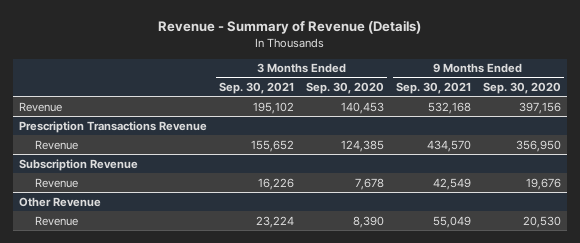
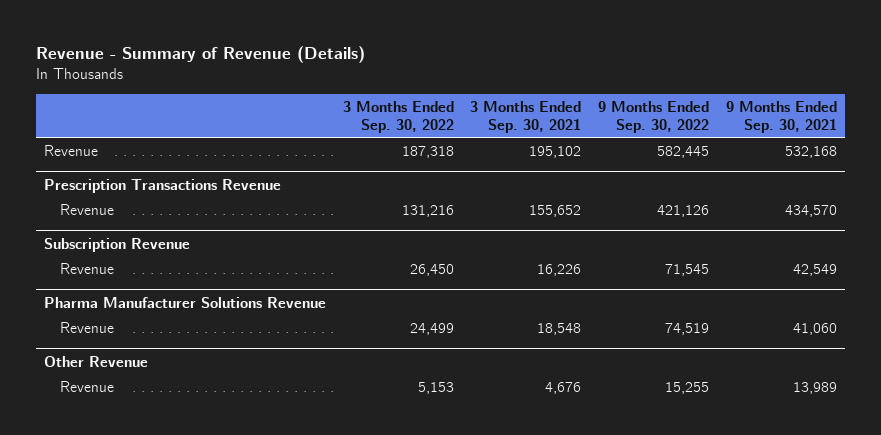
[306,81,385,94] Sep. 30, 2020 -> none
[482,81,561,94] Sep. 30, 2020 -> none
none -> [342,100,454,133] 3 Months Ended Sep. 30, 2022
none -> [597,100,709,133] 9 Months Ended Sep. 30, 2022
none -> [43,296,326,308] Pharma Manufacturer Solutions Revenue
none -> [59,321,114,333] Revenue
[256,215,295,228] 23,224 -> [545,381,582,394] 4,676
[432,215,471,228] 55,049 -> [792,381,837,394] 13,989

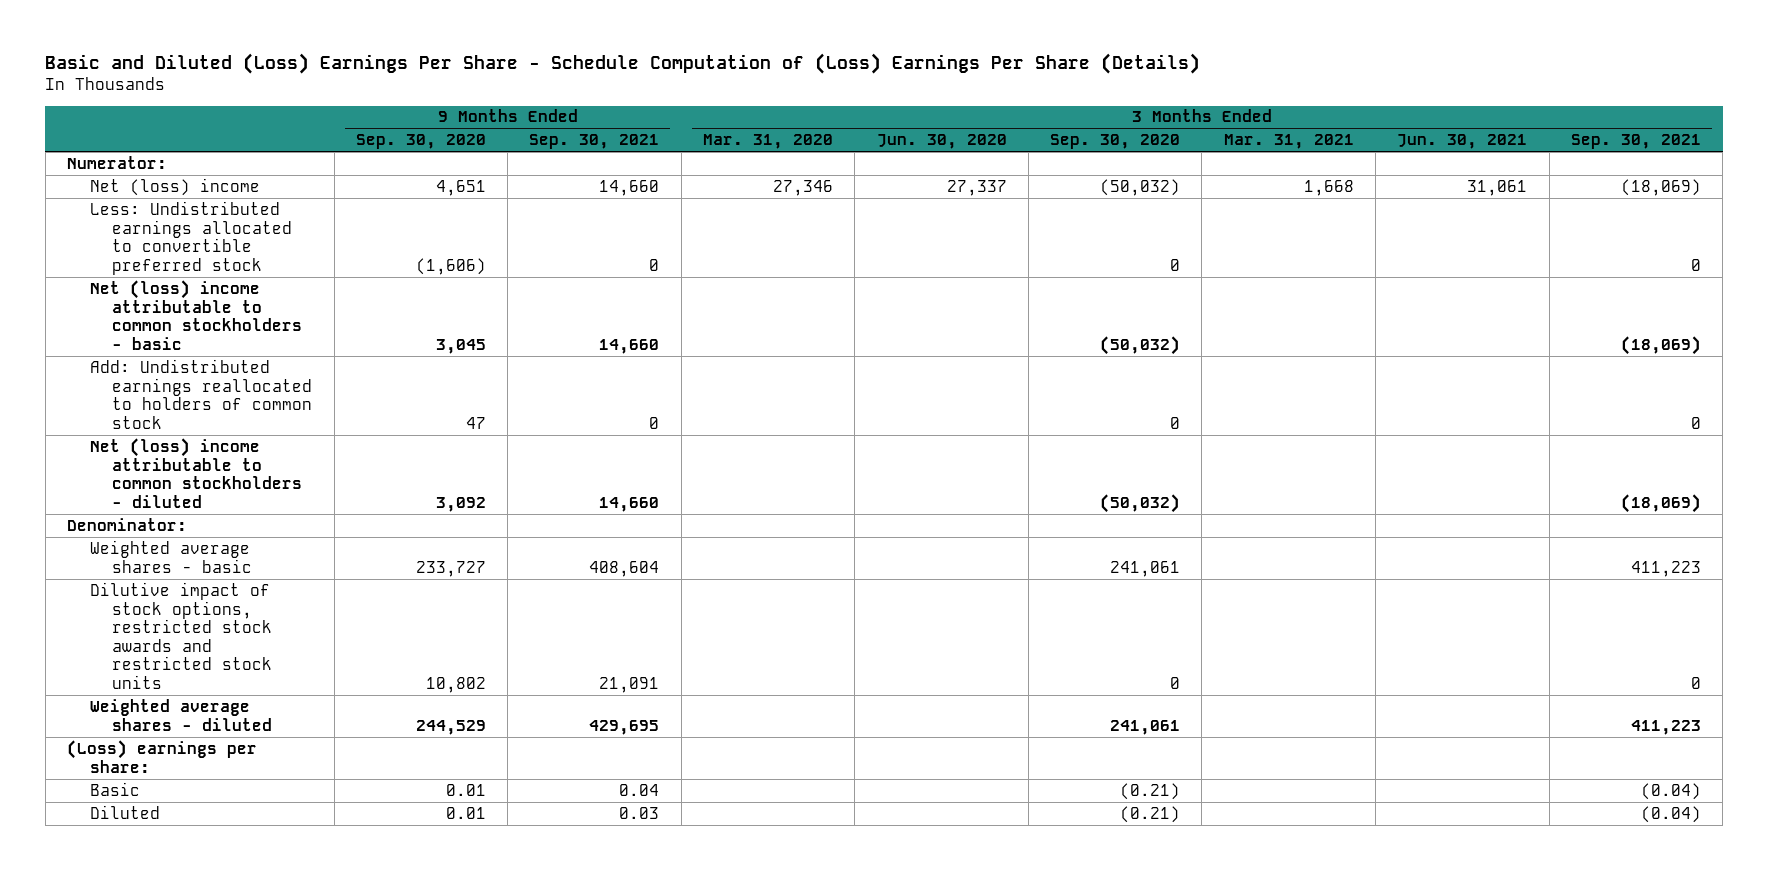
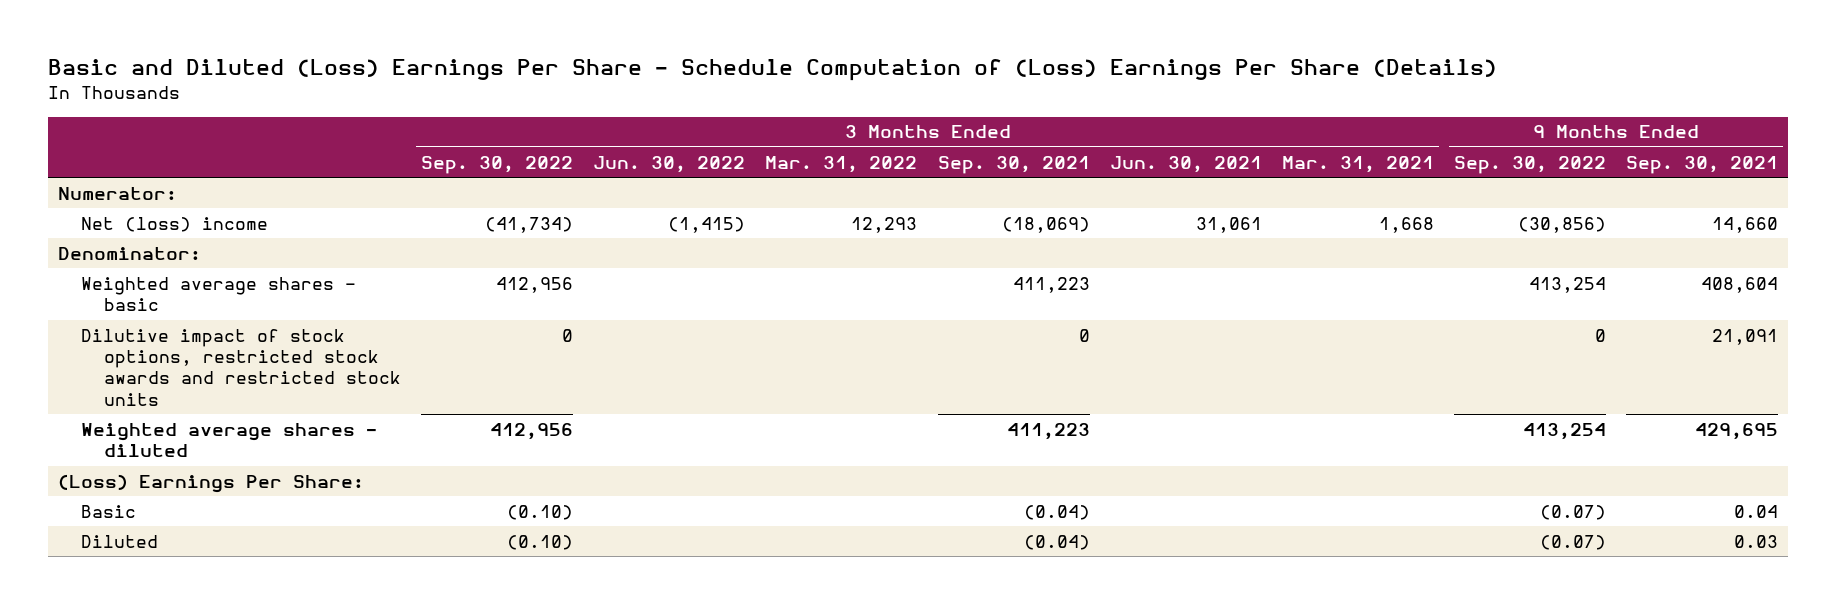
[355,134,486,150] Sep. 30, 2020 -> none
[703,134,834,150] Mar. 31, 2020 -> none
[876,134,1007,150] Jun. 30, 2020 -> none
[1050,134,1181,150] Sep. 30, 2020 -> none
none -> [421,155,574,174] Sep. 30, 2022
none -> [593,155,746,173] Jun. 30, 2022
none -> [765,155,918,173] Mar. 31, 2022
none -> [1454,155,1607,174] Sep. 30, 2022
[89,200,293,275] Less: Undistributed earnings allocated to convertible preferred stock -> none
[89,279,303,350] Net (loss) income attributable to common stockholders - basic -> none
[89,358,313,429] Add: Undistributed earnings reallocated to holders of common stock -> none
[89,437,303,508] Net (loss) income attributable to common stockholders - diluted -> none
[67,739,258,773] (Loss) earnings per share: -> [57,473,364,493] (Loss) Earnings Per Share:

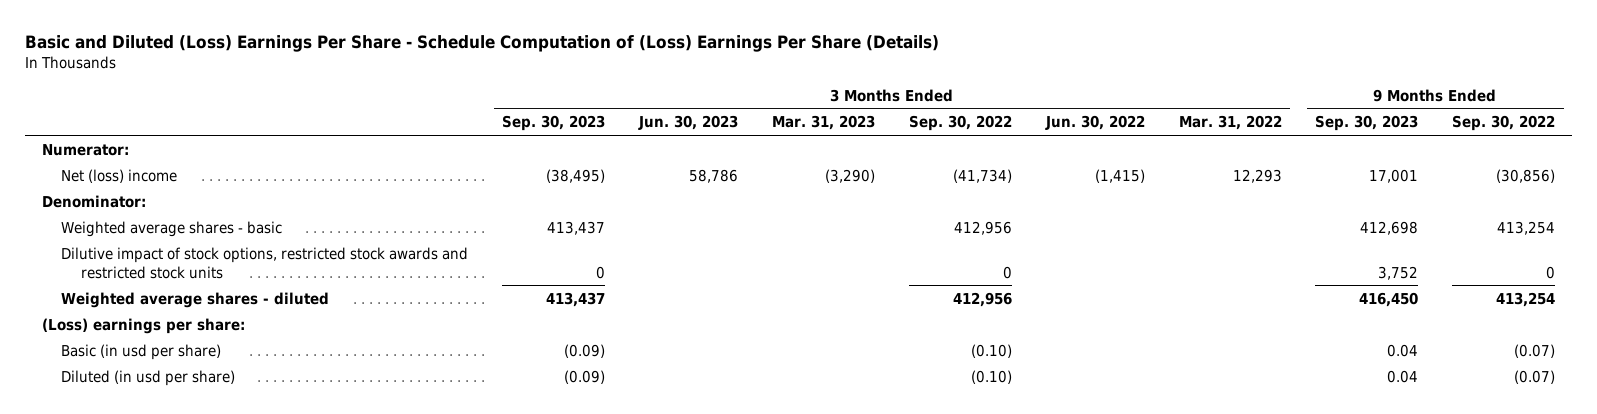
[937,155,1090,174] Sep. 30, 2021 -> none
[1109,155,1262,173] Jun. 30, 2021 -> none
[1281,155,1434,173] Mar. 31, 2021 -> none
[1626,155,1779,174] Sep. 30, 2021 -> none
none -> [502,115,606,132] Sep. 30, 2023
none -> [637,115,738,131] Jun. 30, 2023
none -> [771,115,875,131] Mar. 31, 2023
none -> [1315,115,1419,132] Sep. 30, 2023
[57,473,364,493] (Loss) Earnings Per Share: -> [41,317,245,334] (Loss) earnings per share:
[80,504,136,518] Basic -> [61,343,222,360] Basic (in usd per share)
[80,534,158,548] Diluted -> [61,369,236,386] Diluted (in usd per share)

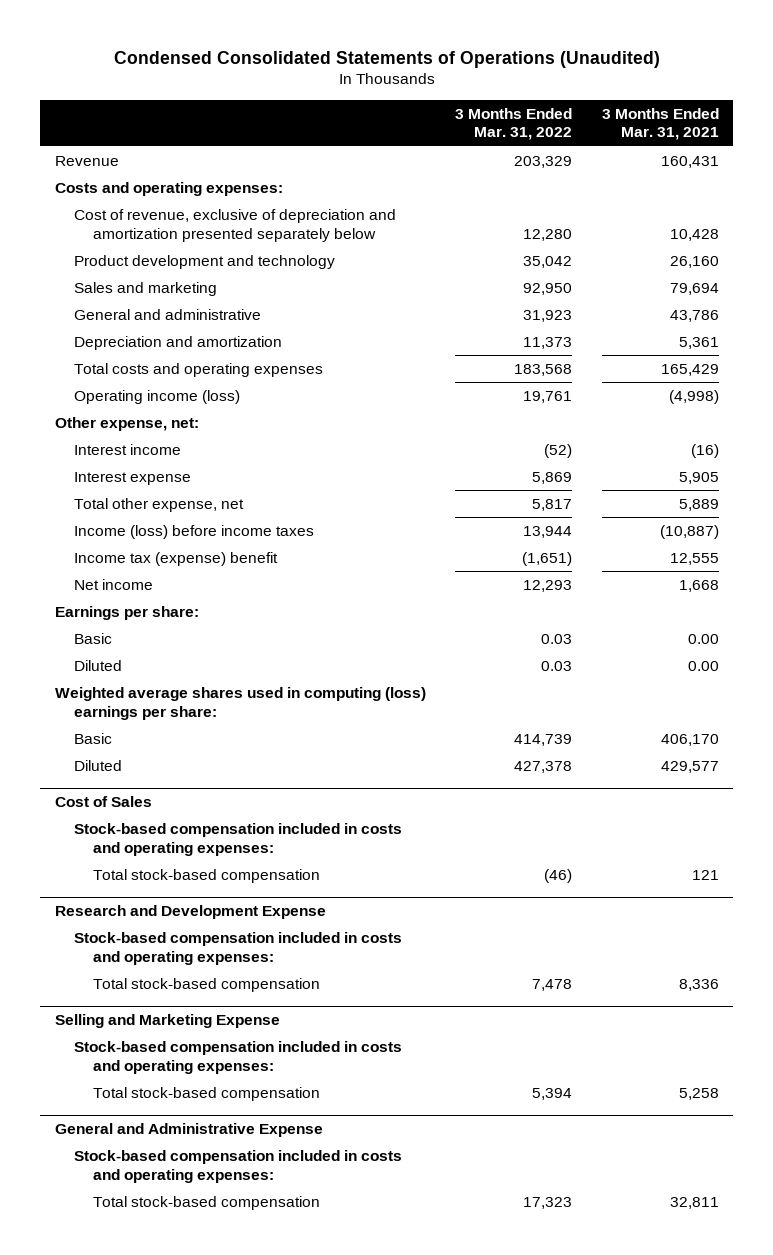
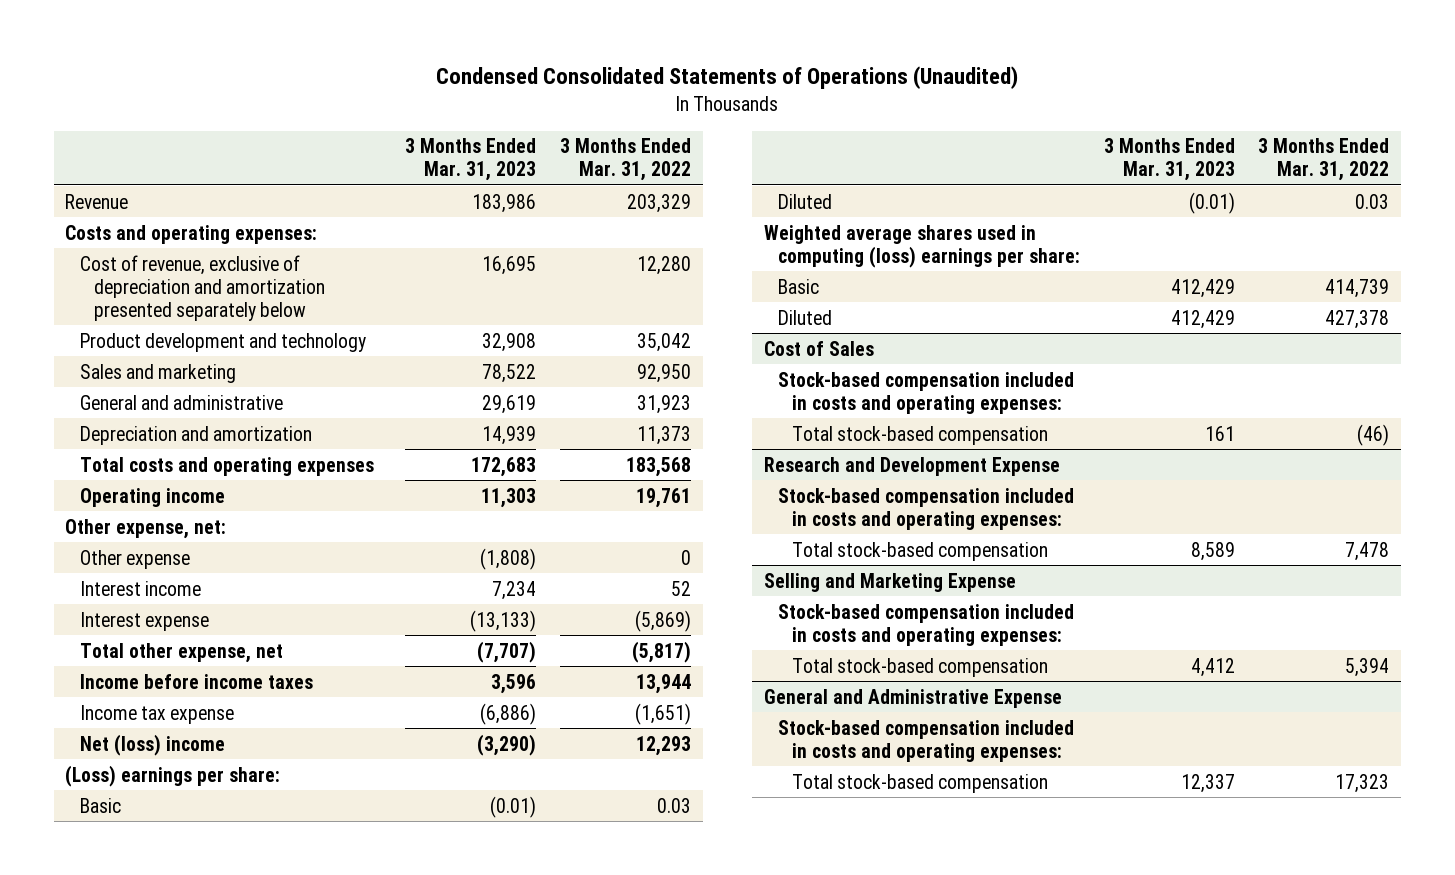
[601,107,719,141] 3 Months Ended Mar. 31, 2021 -> none
none -> [405,138,537,182] 3 Months Ended Mar. 31, 2023
[73,389,240,404] Operating income (loss) -> [79,487,225,507] Operating income
none -> [79,549,190,569] Other expense
[544,443,573,458] (52) -> [670,580,691,596] 52
[532,471,573,484] 5,869 -> [634,609,691,632] (5,869)
[532,498,573,511] 5,817 -> [631,640,691,663] (5,817)
[73,524,314,539] Income (loss) before income taxes -> [79,673,313,689] Income before income taxes
[73,551,278,566] Income tax (expense) benefit -> [79,704,234,724] Income tax expense
[73,578,153,590] Net income -> [79,733,225,756] Net (loss) income
[54,605,199,620] Earnings per share: -> [65,764,281,787] (Loss) earnings per share:

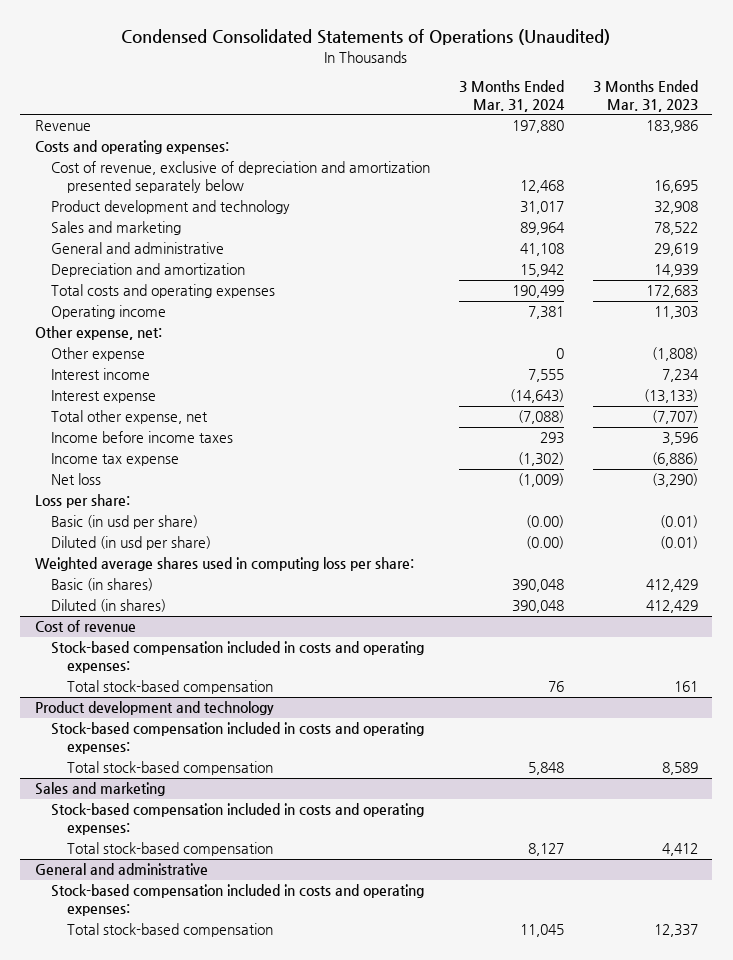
[559,138,691,182] 3 Months Ended Mar. 31, 2022 -> none
none -> [459,80,566,112] 3 Months Ended Mar. 31, 2024
[79,733,225,756] Net (loss) income -> [51,473,102,486] Net loss
[65,764,281,787] (Loss) earnings per share: -> [34,494,130,509] Loss per share:
[79,797,121,813] Basic -> [51,515,199,530] Basic (in usd per share)
[778,193,833,209] Diluted -> [51,536,212,551] Diluted (in usd per share)
[763,224,1081,268] Weighted average shares used in computing (loss) earnings per share: -> [34,557,414,572] Weighted average shares used in computing loss per share:
[778,278,820,294] Basic -> [51,578,154,592] Basic (in shares)
[778,309,833,325] Diluted -> [51,599,167,613] Diluted (in shares)
[763,340,874,356] Cost of Sales -> [34,620,136,633] Cost of revenue
[763,456,1060,476] Research and Development Expense -> [34,701,274,716] Product development and technology
[763,572,1016,592] Selling and Marketing Expense -> [34,782,165,797] Sales and marketing
[763,688,1062,708] General and Administrative Expense -> [34,863,208,876] General and administrative

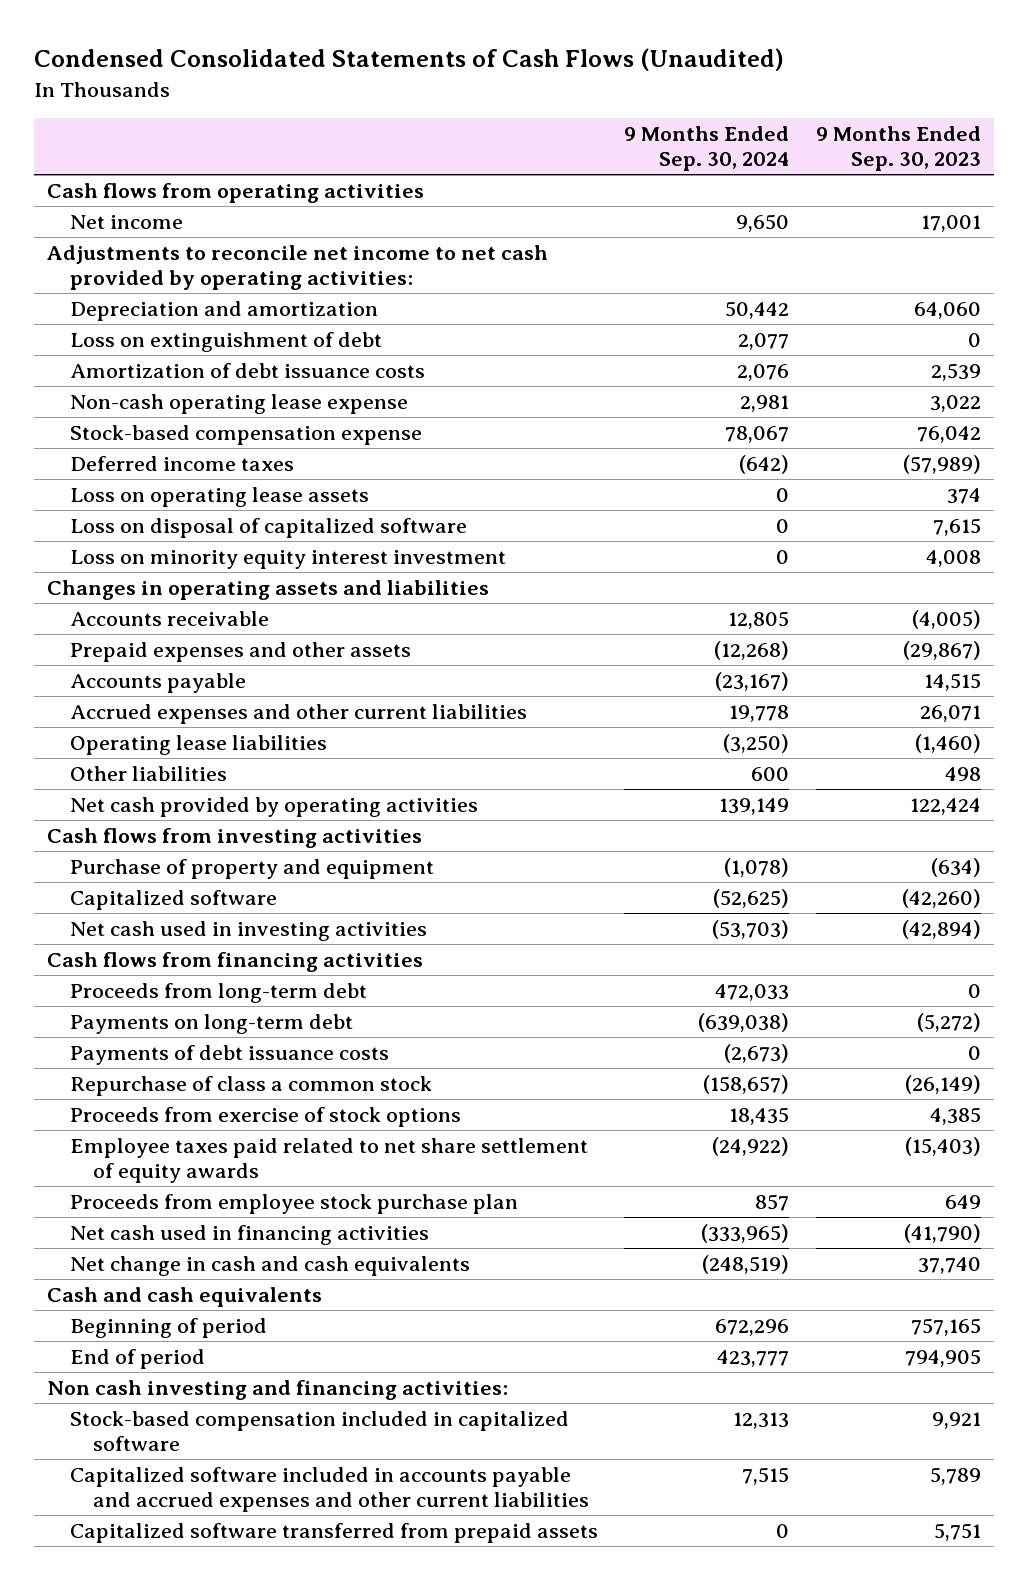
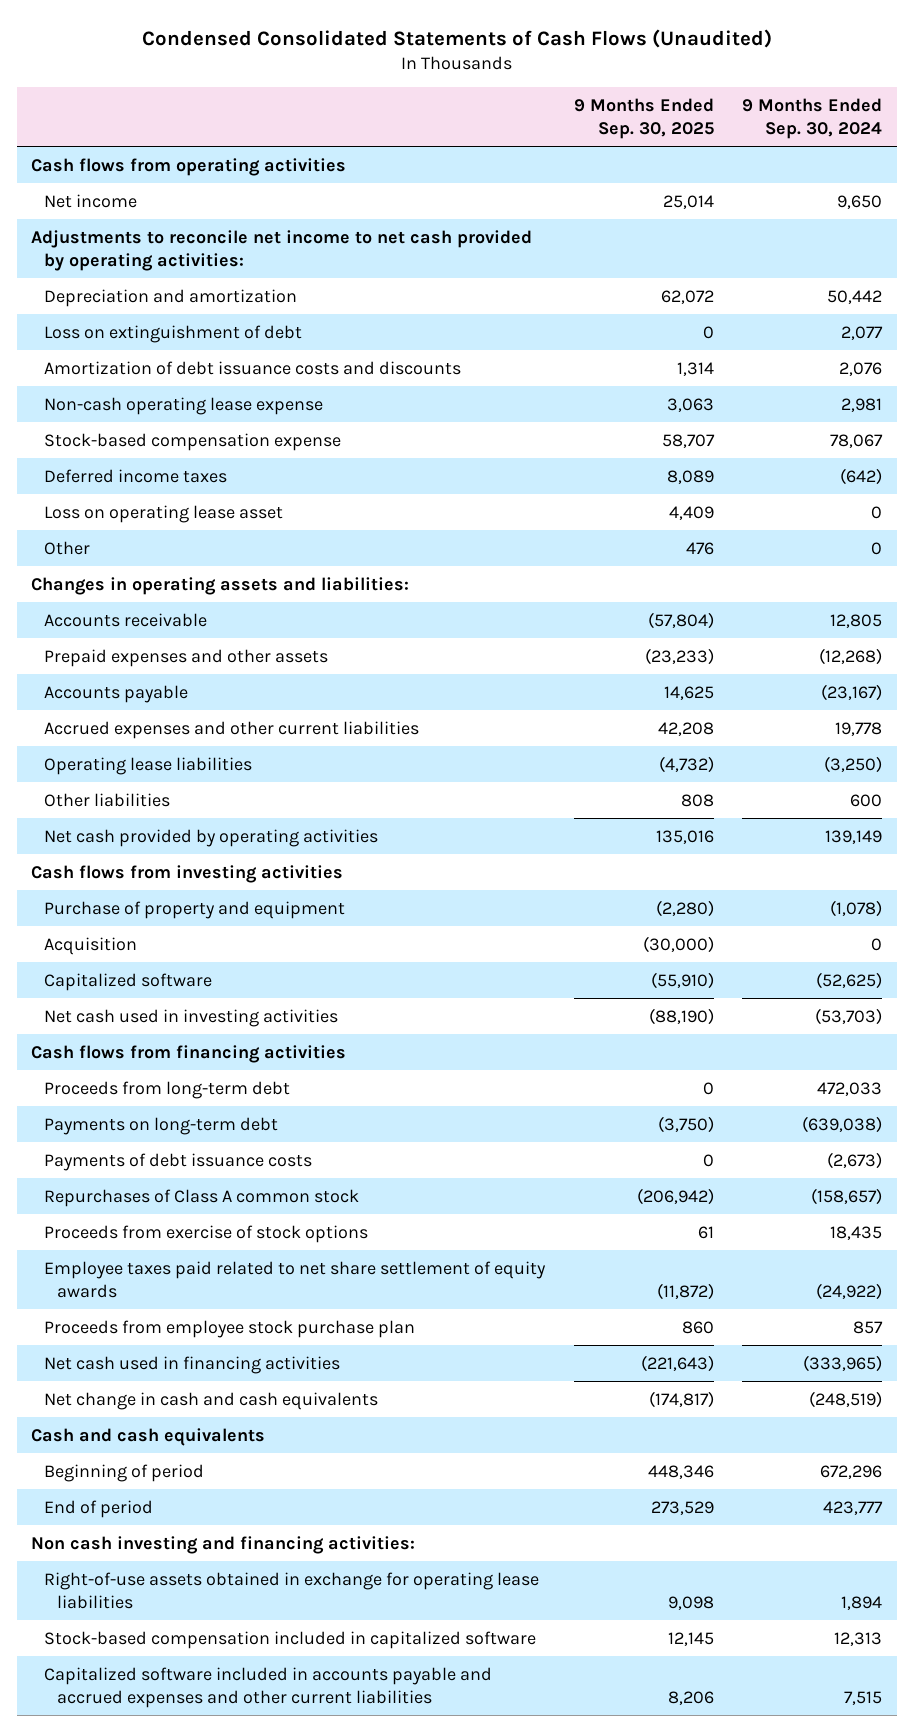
[815,126,981,172] 9 Months Ended Sep. 30, 2023 -> none
none -> [573,97,714,139] 9 Months Ended Sep. 30, 2025
[69,362,425,378] Amortization of debt issuance costs -> [44,360,462,375] Amortization of debt issuance costs and discounts
[69,517,467,538] Loss on disposal of capitalized software -> none
[69,549,506,569] Loss on minority equity interest investment -> none
[69,486,369,507] Loss on operating lease assets -> [44,504,284,523] Loss on operating lease asset
none -> [44,540,91,555] Other
[47,579,490,600] Changes in operating assets and liabilities -> [31,576,410,595] Changes in operating assets and liabilities:
none -> [44,936,138,955] Acquisition
[69,1075,432,1096] Repurchase of class a common stock -> [44,1188,360,1207] Repurchases of Class A common stock
none -> [44,1571,540,1609] Right-of-use assets obtained in exchange for operating lease liabilities
[69,1522,598,1543] Capitalized software transferred from prepaid assets -> none

